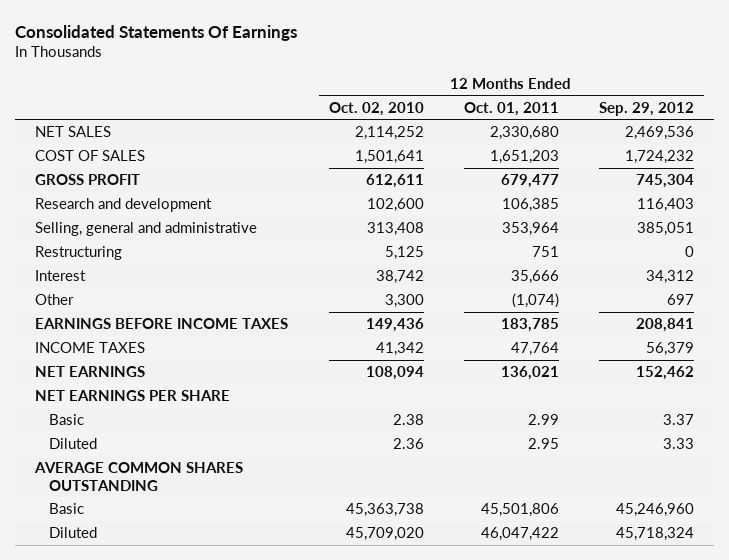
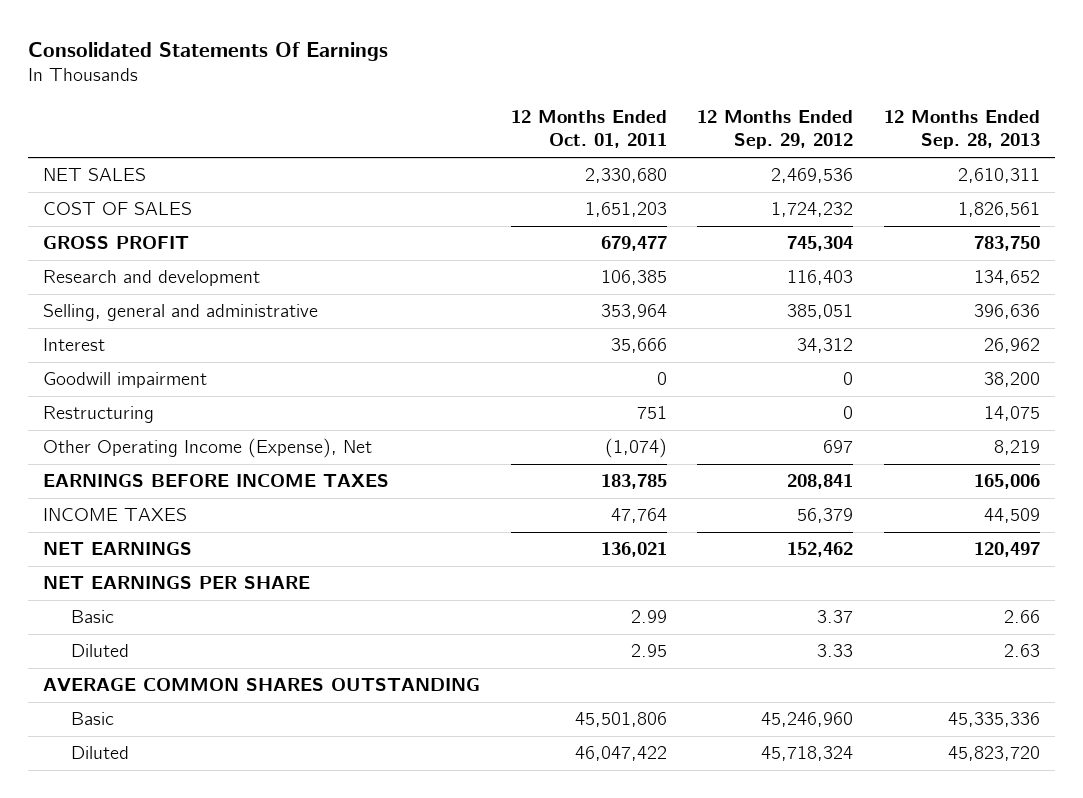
[328,101,424,116] Oct. 02, 2010 -> none
none -> [883,109,1040,150] 12 Months Ended Sep. 28, 2013
none -> [43,372,208,389] Goodwill impairment
[35,246,123,261] Restructuring -> [43,406,155,424] Restructuring
[35,294,75,306] Other -> [43,438,373,459] Other Operating Income (Expense), Net

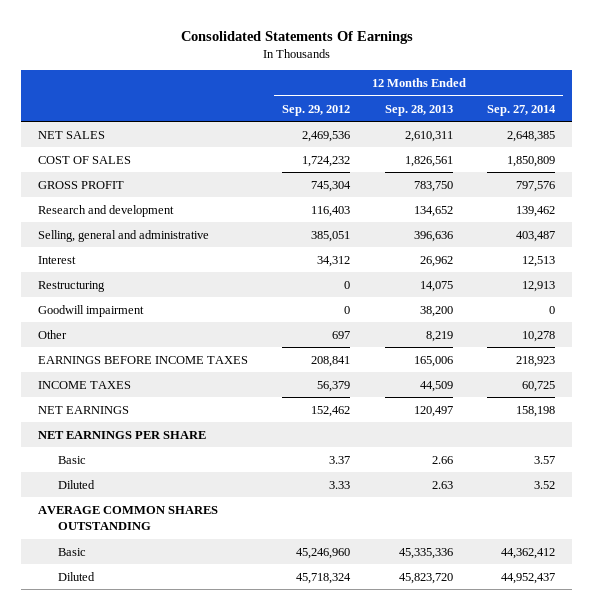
[510,109,667,149] 12 Months Ended Oct. 01, 2011 -> none
none -> [486,104,556,116] Sep. 27, 2014
[43,372,208,389] Goodwill impairment -> [38,304,145,317] Goodwill impairment
[43,438,373,459] Other Operating Income (Expense), Net -> [38,329,68,339] Other

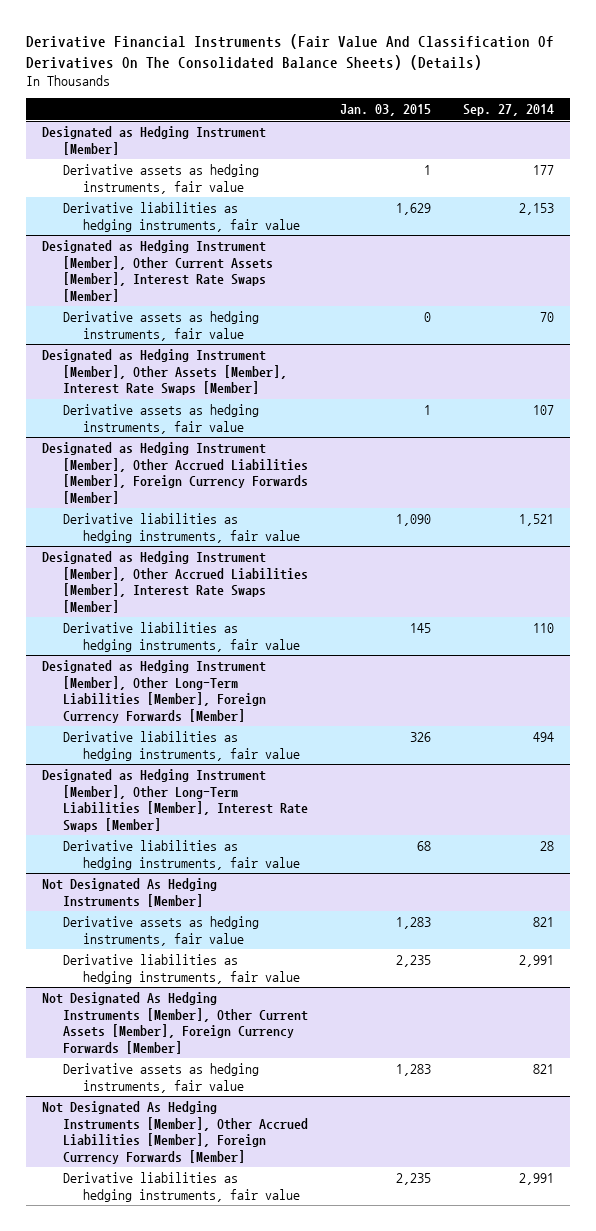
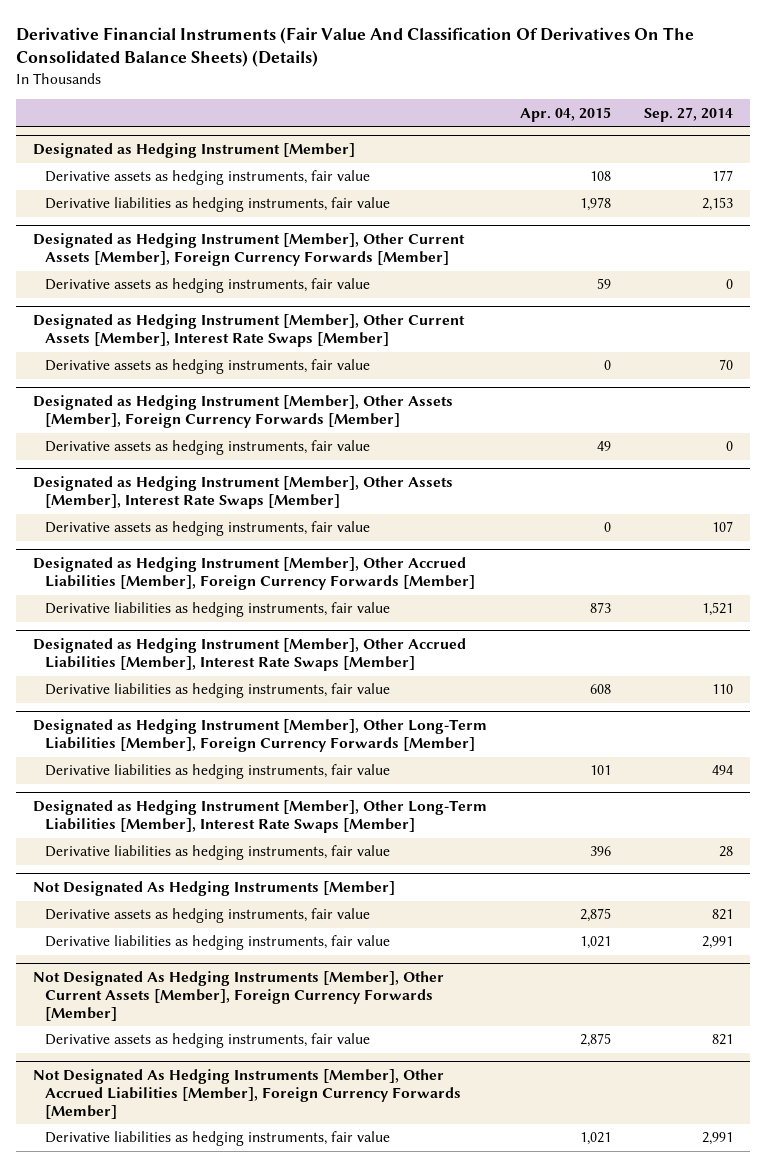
[339,104,431,117] Jan. 03, 2015 -> none
none -> [519,106,611,122] Apr. 04, 2015
none -> [32,233,465,267] Designated as Hedging Instrument [Member], Other Current Assets [Member], Foreign Currency Forwards [Member]
none -> [45,278,371,294] Derivative assets as hedging instruments, fair value
none -> [32,395,453,429] Designated as Hedging Instrument [Member], Other Assets [Member], Foreign Currency Forwards [Member]
none -> [45,440,371,456] Derivative assets as hedging instruments, fair value

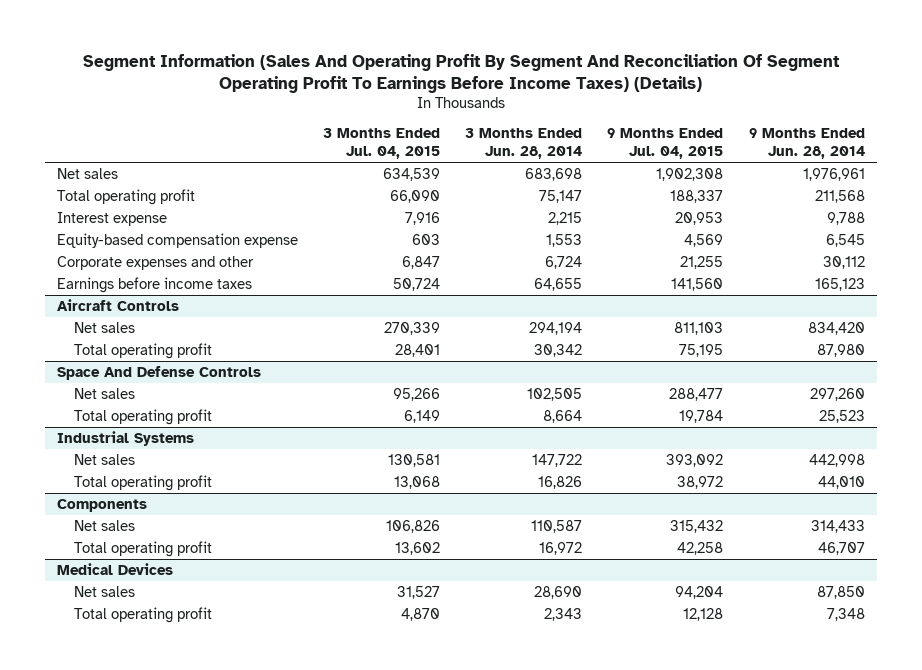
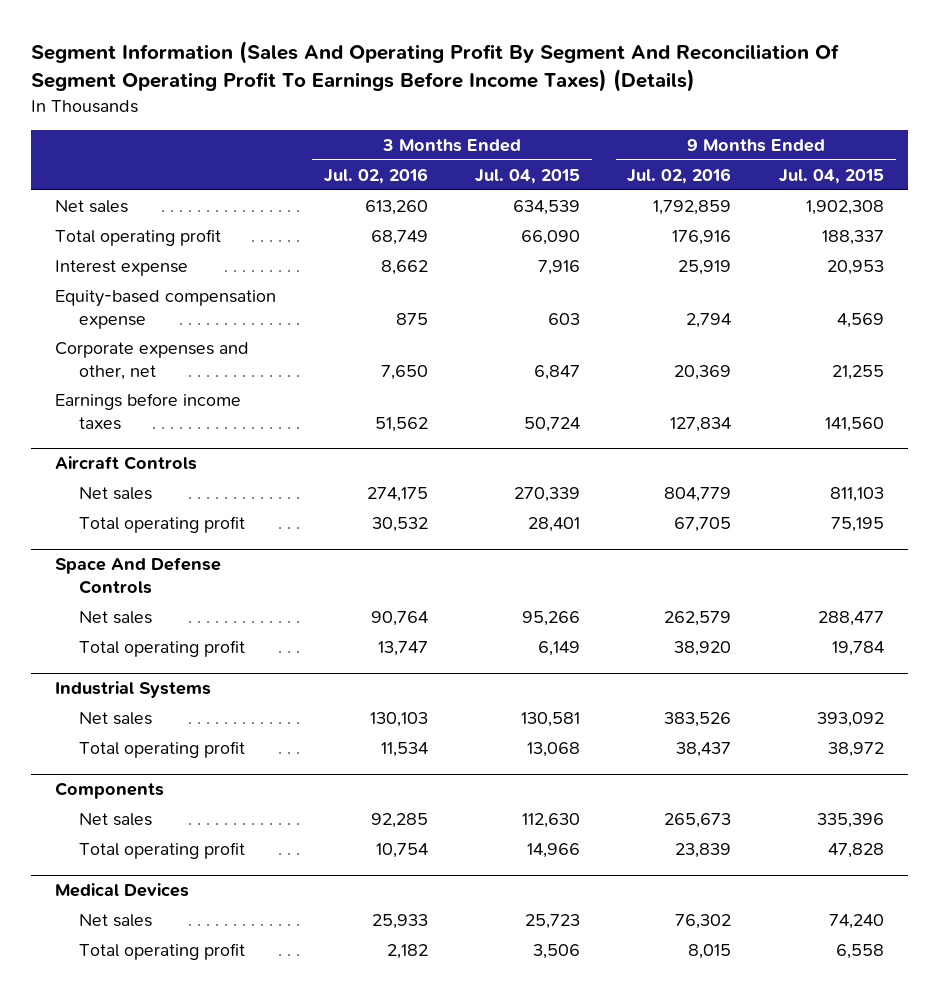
[465,128,583,160] 3 Months Ended Jun. 28, 2014 -> none
[748,128,865,160] 9 Months Ended Jun. 28, 2014 -> none
none -> [323,167,428,184] Jul. 02, 2016
none -> [627,167,732,184] Jul. 02, 2016
[57,255,255,270] Corporate expenses and other -> [55,342,250,380] Corporate expenses and other, net
[386,519,441,533] 106,826 -> [522,813,581,829] 112,630
[670,519,724,533] 315,432 -> [816,813,884,829] 335,396
[395,541,441,555] 13,602 -> [527,843,581,859] 14,966
[677,541,724,555] 42,258 -> [827,843,884,859] 47,828
[397,585,441,599] 31,527 -> [525,914,581,930] 25,723
[675,585,724,599] 94,204 -> [828,914,884,930] 74,240
[401,607,441,621] 4,870 -> [533,944,581,960] 3,506
[683,607,724,621] 12,128 -> [835,944,884,960] 6,558

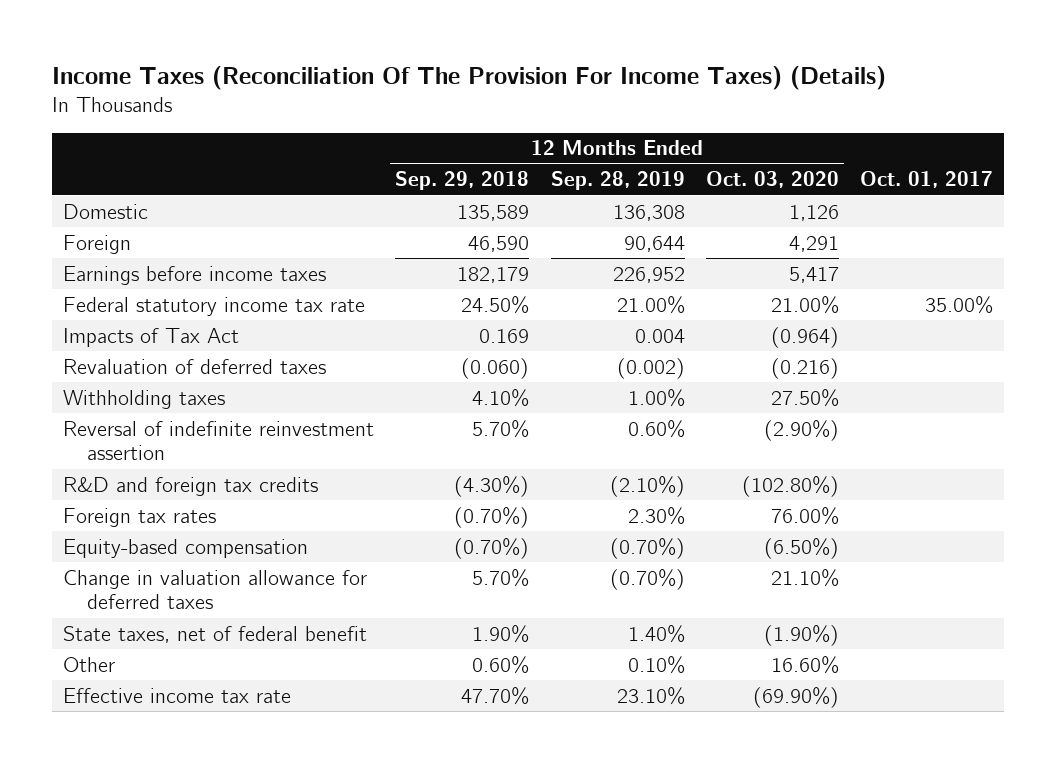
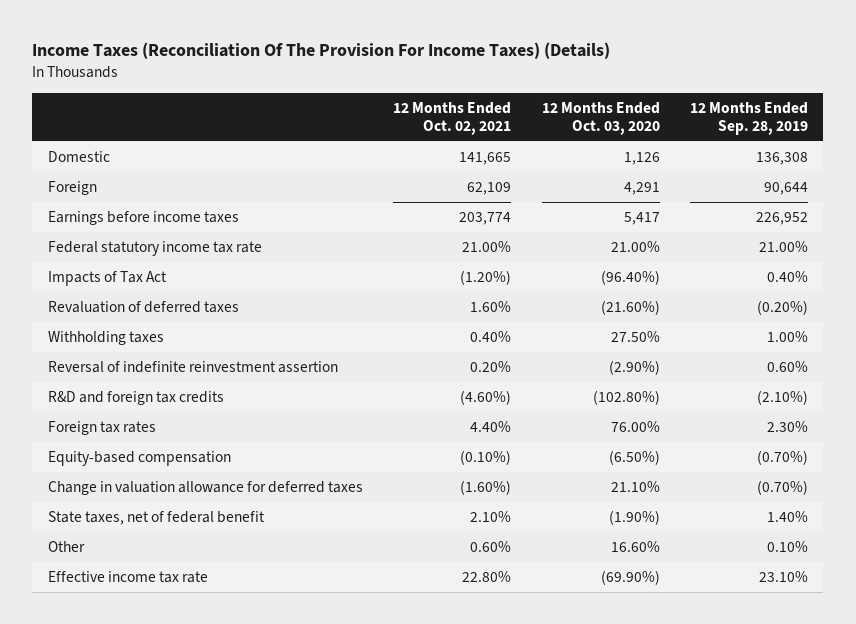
[395,171,530,191] Sep. 29, 2018 -> none
[860,171,994,189] Oct. 01, 2017 -> none
none -> [393,101,512,135] 12 Months Ended Oct. 02, 2021
[634,328,685,343] 0.004 -> [767,271,809,283] 0.40%
[771,326,840,348] (0.964) -> [600,270,660,286] (96.40%)
[616,357,685,379] (0.002) -> [757,300,809,316] (0.20%)
[771,357,840,379] (0.216) -> [600,300,660,316] (21.60%)

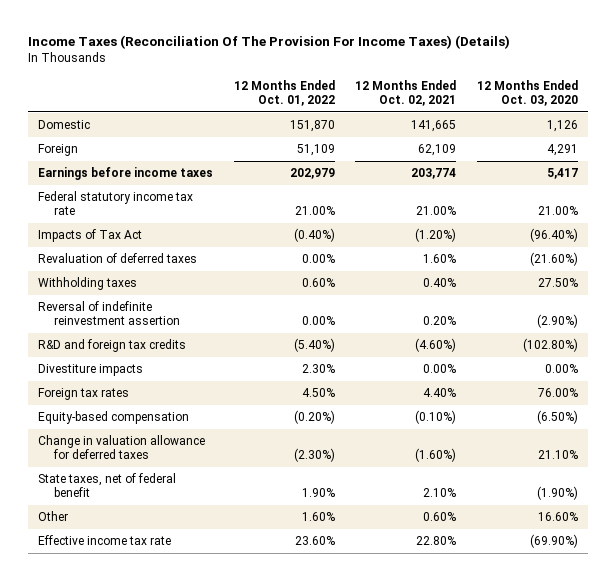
[690,101,809,135] 12 Months Ended Sep. 28, 2019 -> none
none -> [233,80,335,107] 12 Months Ended Oct. 01, 2022
none -> [38,363,144,376] Divestiture impacts

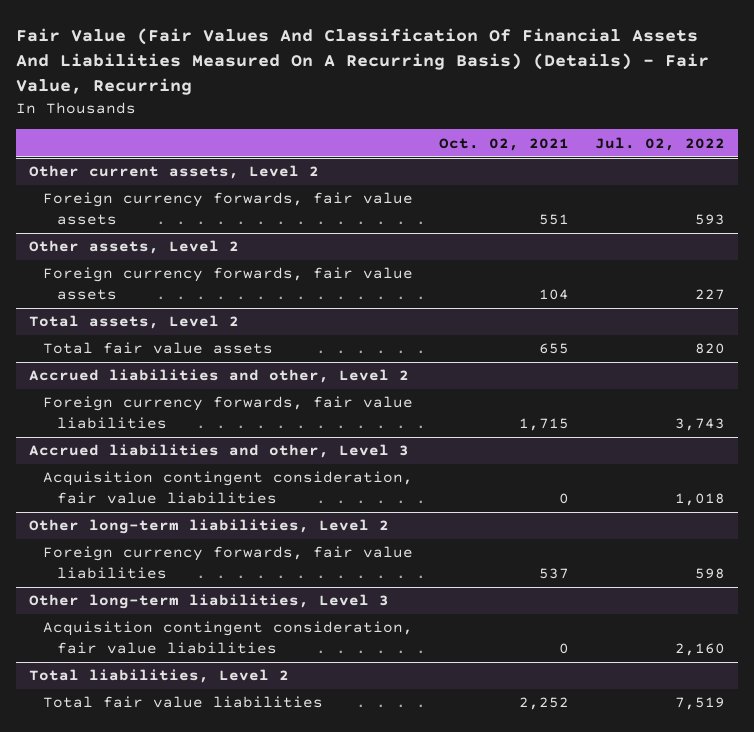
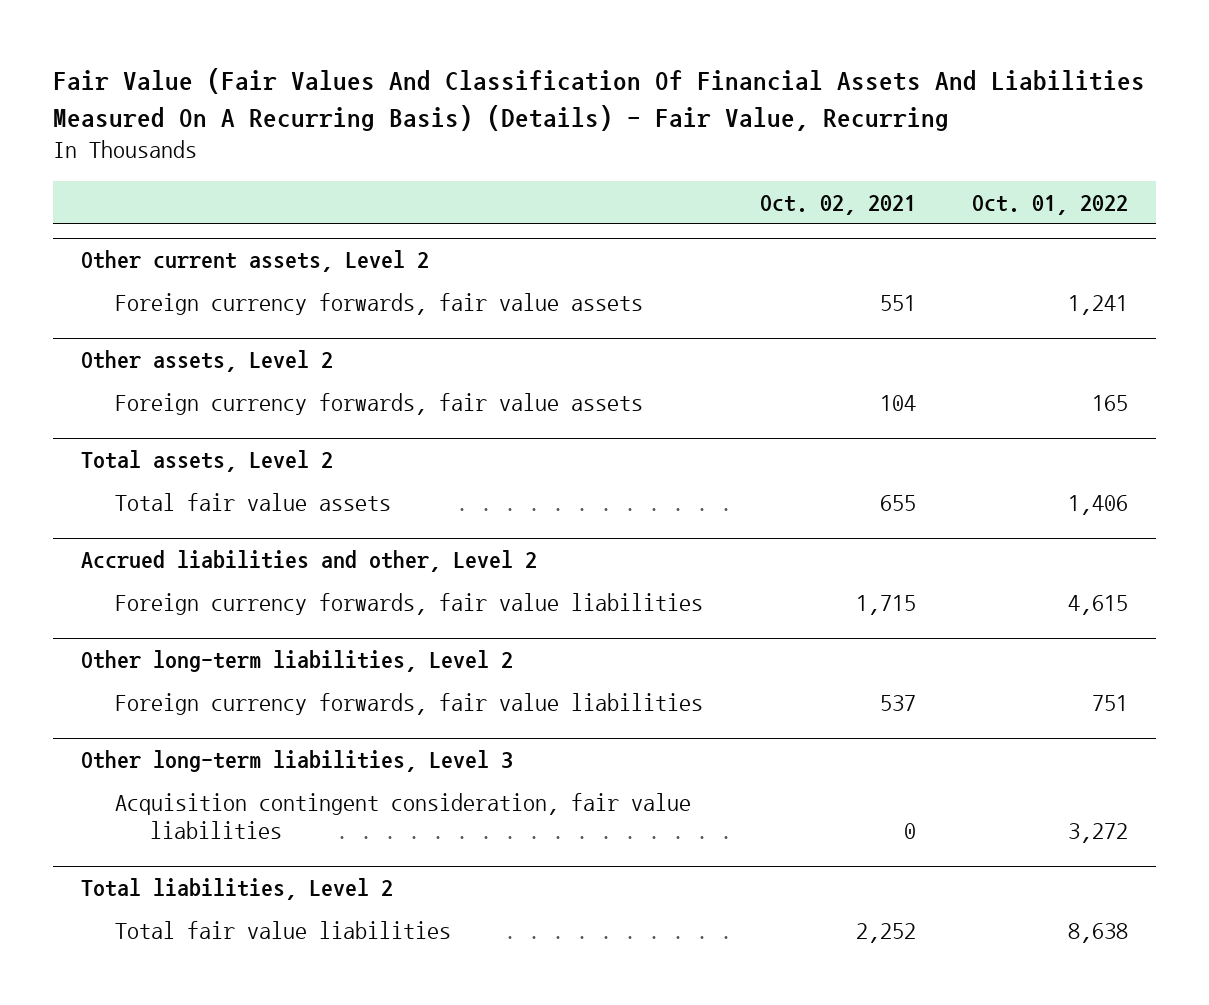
[594,136,725,151] Jul. 02, 2022 -> none
none -> [971,194,1128,215] Oct. 01, 2022
[28,444,409,459] Accrued liabilities and other, Level 3 -> none
[42,471,413,504] Acquisition contingent consideration, fair value liabilities -> none

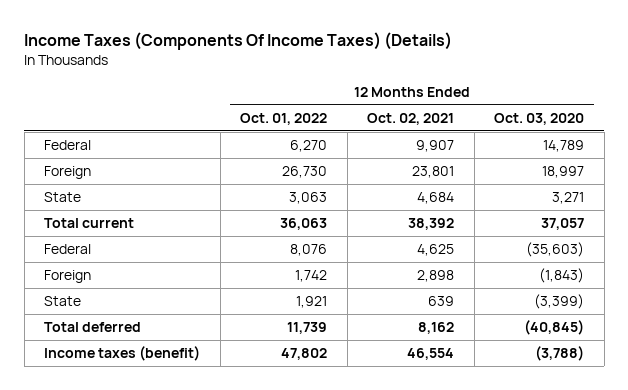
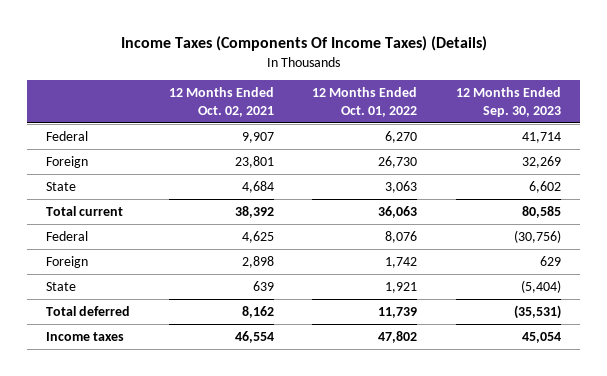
[494,112,585,125] Oct. 03, 2020 -> none
none -> [456,87,562,117] 12 Months Ended Sep. 30, 2023
[44,346,201,362] Income taxes (benefit) -> [46,331,125,341] Income taxes

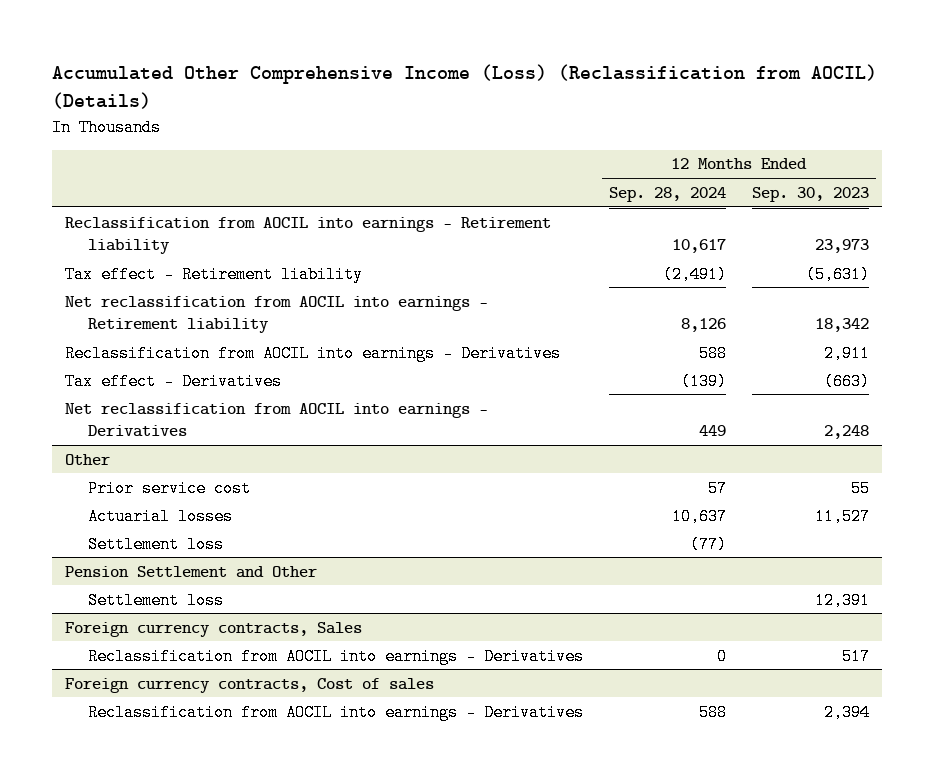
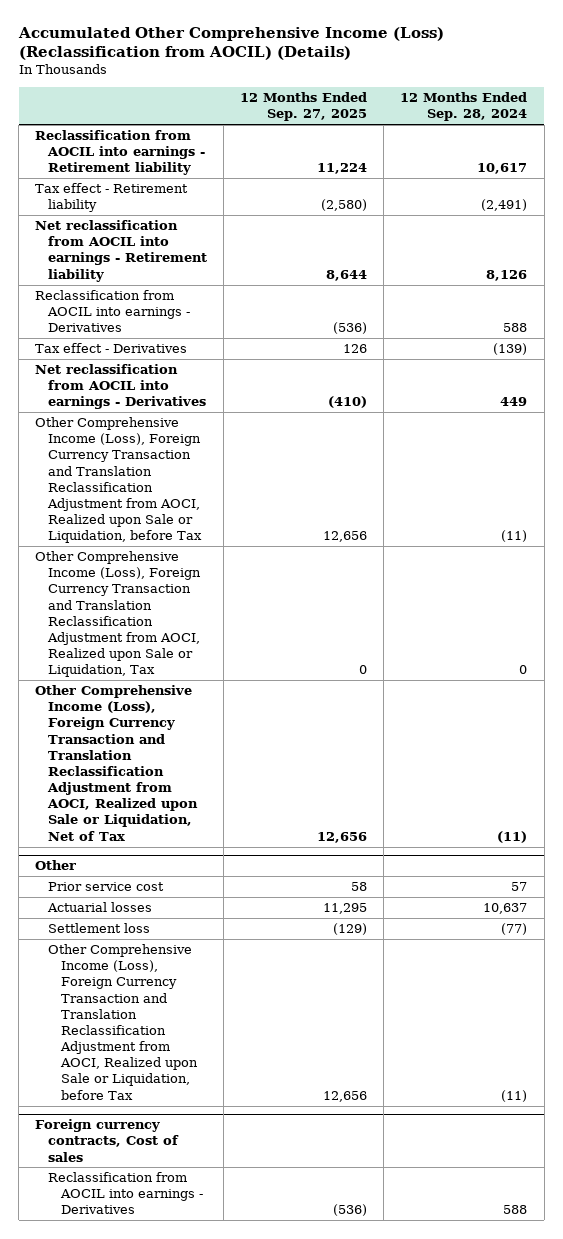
[752,186,870,202] Sep. 30, 2023 -> none
none -> [240,91,368,122] 12 Months Ended Sep. 27, 2025
none -> [35,417,202,544] Other Comprehensive Income (Loss), Foreign Currency Transaction and Translation Reclassification Adjustment from AOCI, Realized upon Sale or Liquidation, before Tax
none -> [35,551,201,678] Other Comprehensive Income (Loss), Foreign Currency Transaction and Translation Reclassification Adjustment from AOCI, Realized upon Sale or Liquidation, Tax
none -> [35,685,198,841] Other Comprehensive Income (Loss), Foreign Currency Transaction and Translation Reclassification Adjustment from AOCI, Realized upon Sale or Liquidation, Net of Tax
[64,565,317,578] Pension Settlement and Other -> none
[87,591,224,609] Settlement loss -> none
[64,621,362,637] Foreign currency contracts, Sales -> none
[87,647,584,665] Reclassification from AOCIL into earnings - Derivatives -> none
none -> [47,944,198,1100] Other Comprehensive Income (Loss), Foreign Currency Transaction and Translation Reclassification Adjustment from AOCI, Realized upon Sale or Liquidation, before Tax

